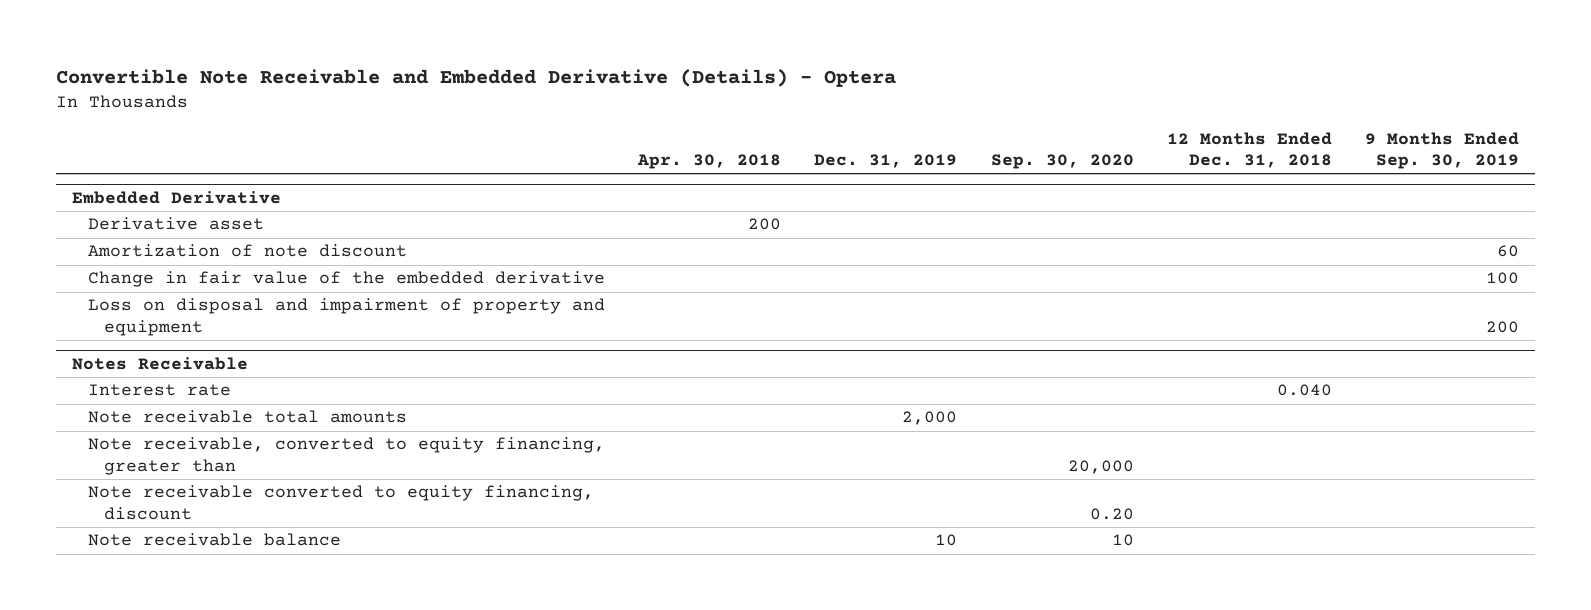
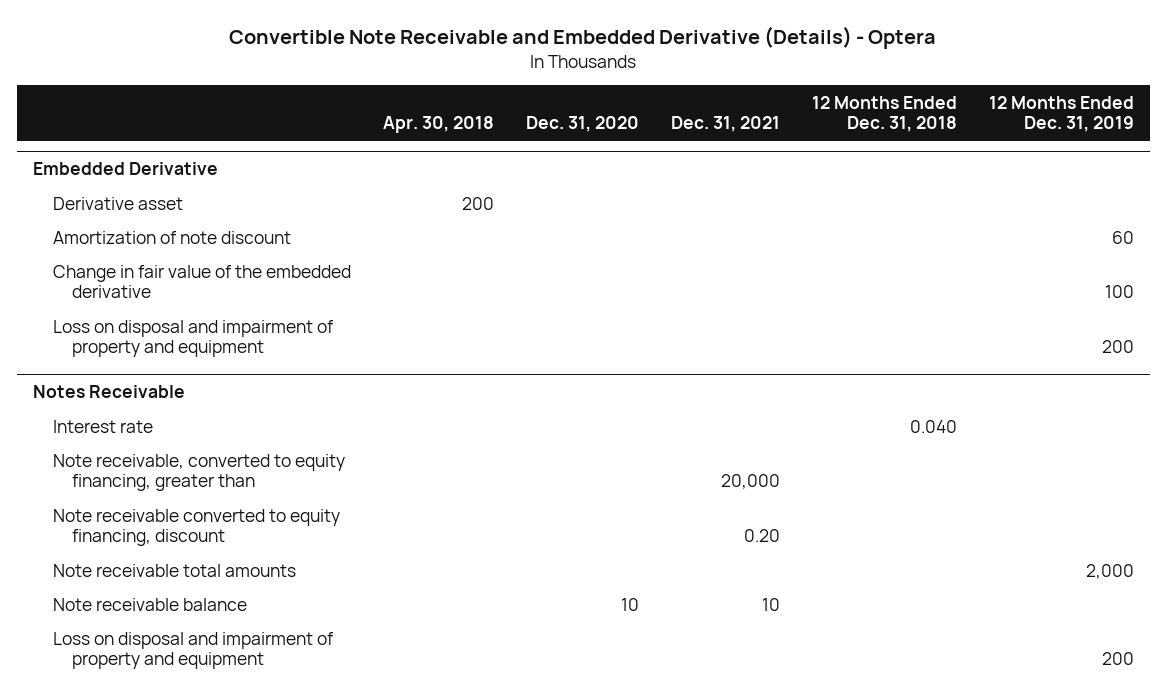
[814,154,958,169] Dec. 31, 2019 -> none
[990,154,1134,170] Sep. 30, 2020 -> none
[1364,131,1519,170] 9 Months Ended Sep. 30, 2019 -> none
none -> [525,116,639,133] Dec. 31, 2020
none -> [670,116,780,133] Dec. 31, 2021
none -> [988,95,1134,133] 12 Months Ended Dec. 31, 2019
[88,410,408,424] Note receivable total amounts -> [52,563,296,577] Note receivable total amounts
none -> [52,631,334,670] Loss on disposal and impairment of property and equipment

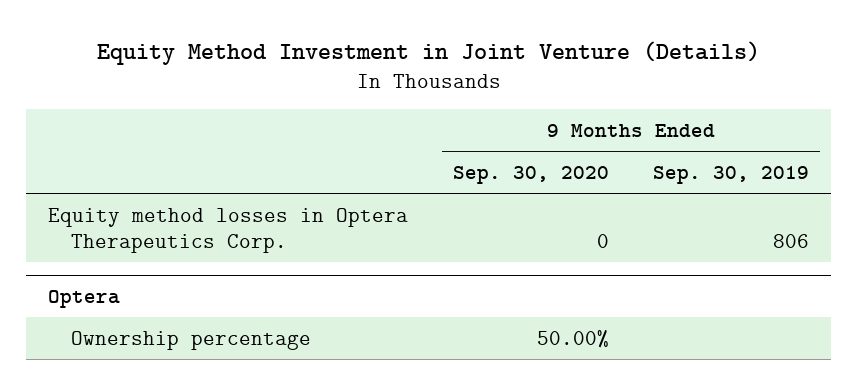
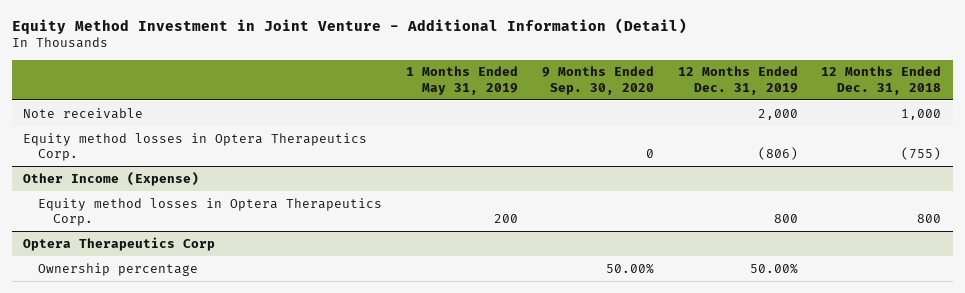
[96,41,760,66] Equity Method Investment in Joint Venture (Details) -> [11,17,687,34] Equity Method Investment in Joint Venture - Additional Information (Detail)
[653,165,810,184] Sep. 30, 2019 -> none
none -> [406,66,519,95] 1 Months Ended May 31, 2019
none -> [677,66,798,95] 12 Months Ended Dec. 31, 2019
none -> [821,66,942,95] 12 Months Ended Dec. 31, 2018
none -> [23,107,144,119] Note receivable
none -> [23,171,200,186] Other Income (Expense)
none -> [38,197,383,227] Equity method losses in Optera Therapeutics Corp.
[48,289,121,308] Optera -> [23,236,216,251] Optera Therapeutics Corp

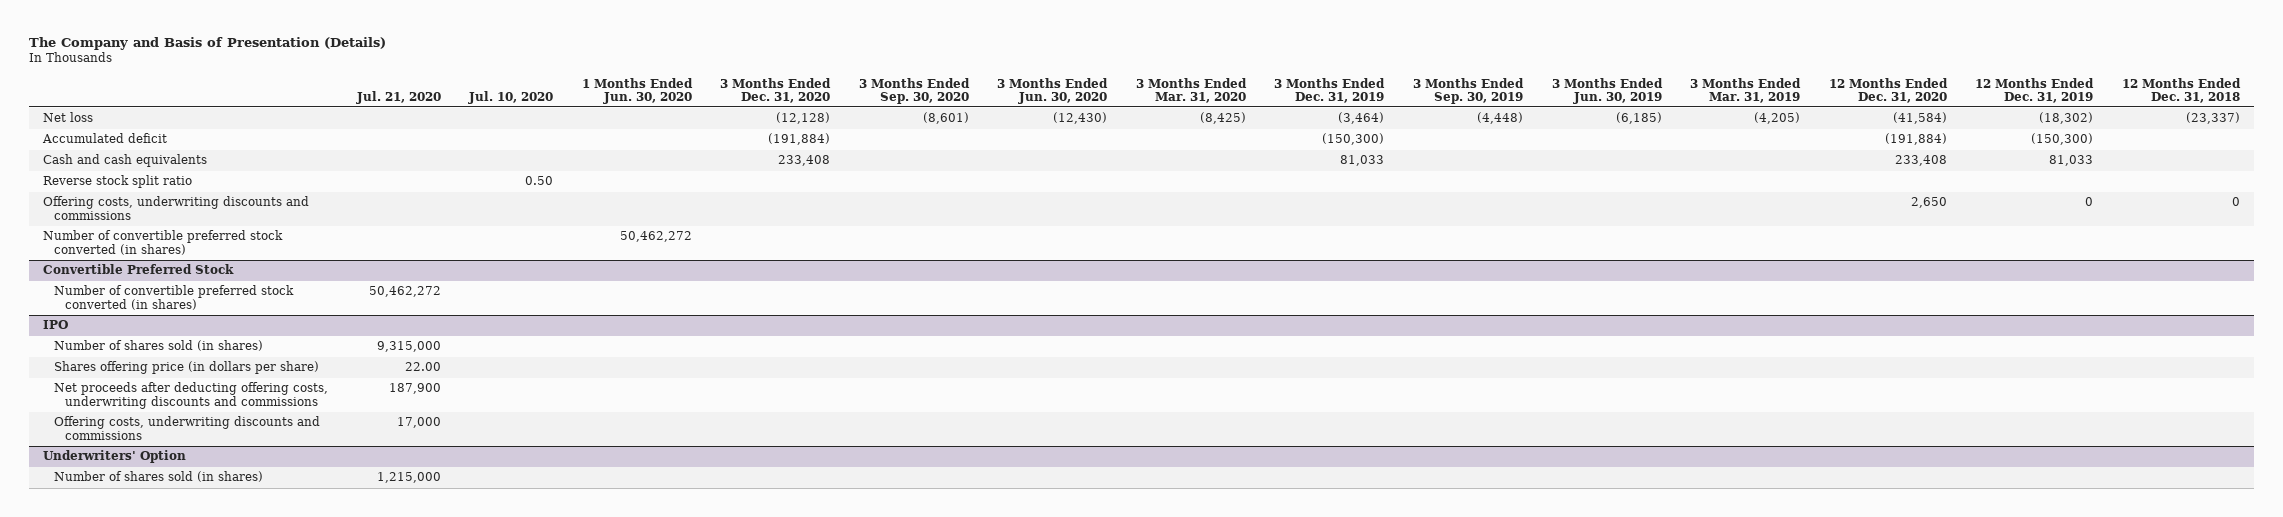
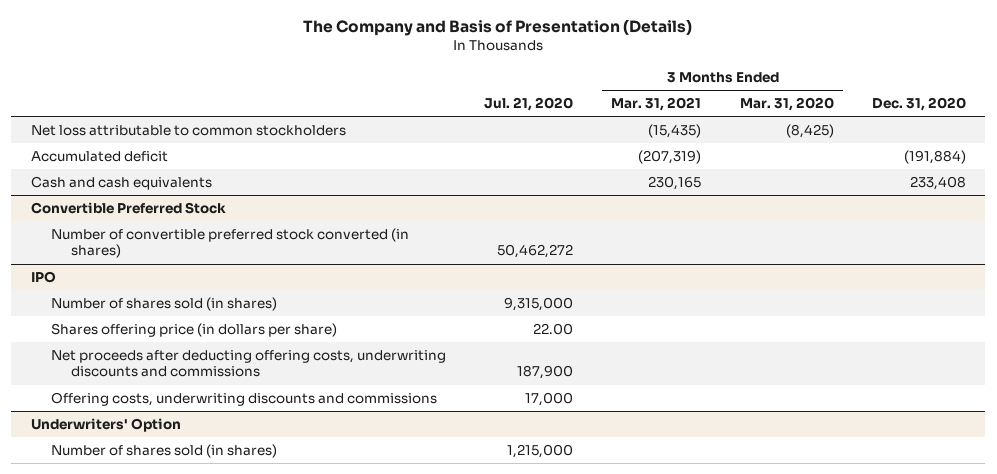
[468,90,554,104] Jul. 10, 2020 -> none
[581,77,693,104] 1 Months Ended Jun. 30, 2020 -> none
[720,77,832,103] 3 Months Ended Dec. 31, 2020 -> none
[858,77,970,104] 3 Months Ended Sep. 30, 2020 -> none
[997,77,1109,104] 3 Months Ended Jun. 30, 2020 -> none
[1274,77,1386,103] 3 Months Ended Dec. 31, 2019 -> none
[1412,77,1524,104] 3 Months Ended Sep. 30, 2019 -> none
[1551,77,1663,104] 3 Months Ended Jun. 30, 2019 -> none
[1690,77,1802,103] 3 Months Ended Mar. 31, 2019 -> none
[1828,77,1948,103] 12 Months Ended Dec. 31, 2020 -> none
[1975,77,2095,103] 12 Months Ended Dec. 31, 2019 -> none
[2121,77,2241,103] 12 Months Ended Dec. 31, 2018 -> none
none -> [611,97,702,112] Mar. 31, 2021
none -> [872,97,967,112] Dec. 31, 2020
[43,112,94,123] Net loss -> [30,125,346,137] Net loss attributable to common stockholders
[43,175,193,189] Reverse stock split ratio -> none
[43,196,310,220] Offering costs, underwriting discounts and commissions -> none
[43,230,284,255] Number of convertible preferred stock converted (in shares) -> none

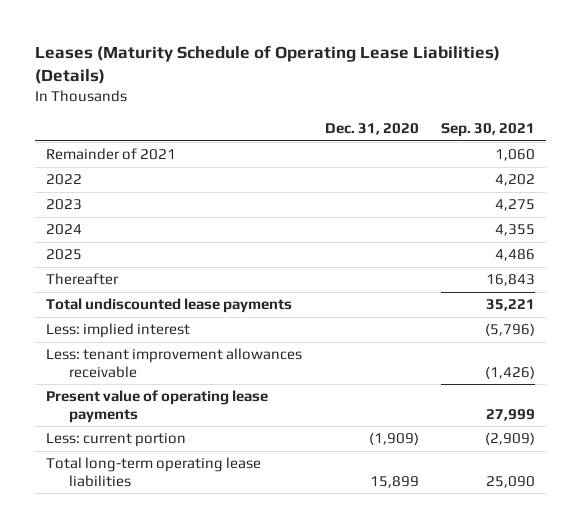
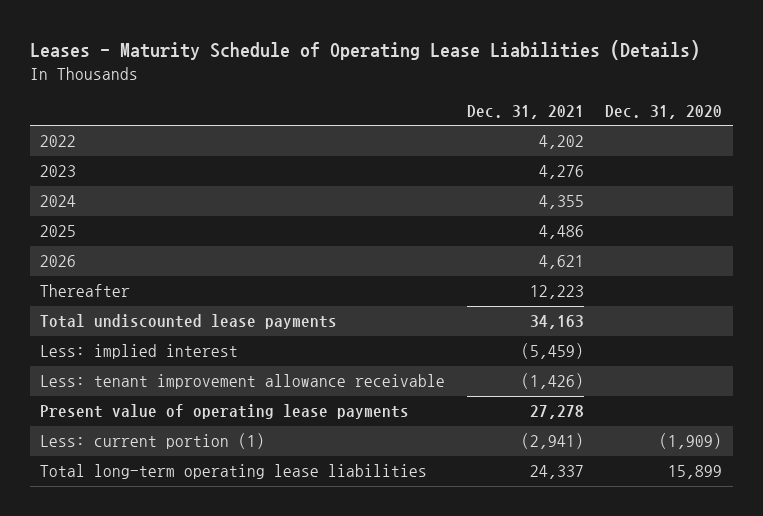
[35,45,501,85] Leases (Maturity Schedule of Operating Lease Liabilities) (Details) -> [29,39,700,60] Leases - Maturity Schedule of Operating Lease Liabilities (Details)
[440,123,535,138] Sep. 30, 2021 -> none
none -> [466,104,584,119] Dec. 31, 2021
[46,148,177,161] Remainder of 2021 -> none
none -> [40,255,77,268] 2026
[46,348,303,378] Less: tenant improvement allowances receivable -> [40,374,446,390] Less: tenant improvement allowance receivable
[46,433,187,448] Less: current portion -> [40,433,266,450] Less: current portion (1)

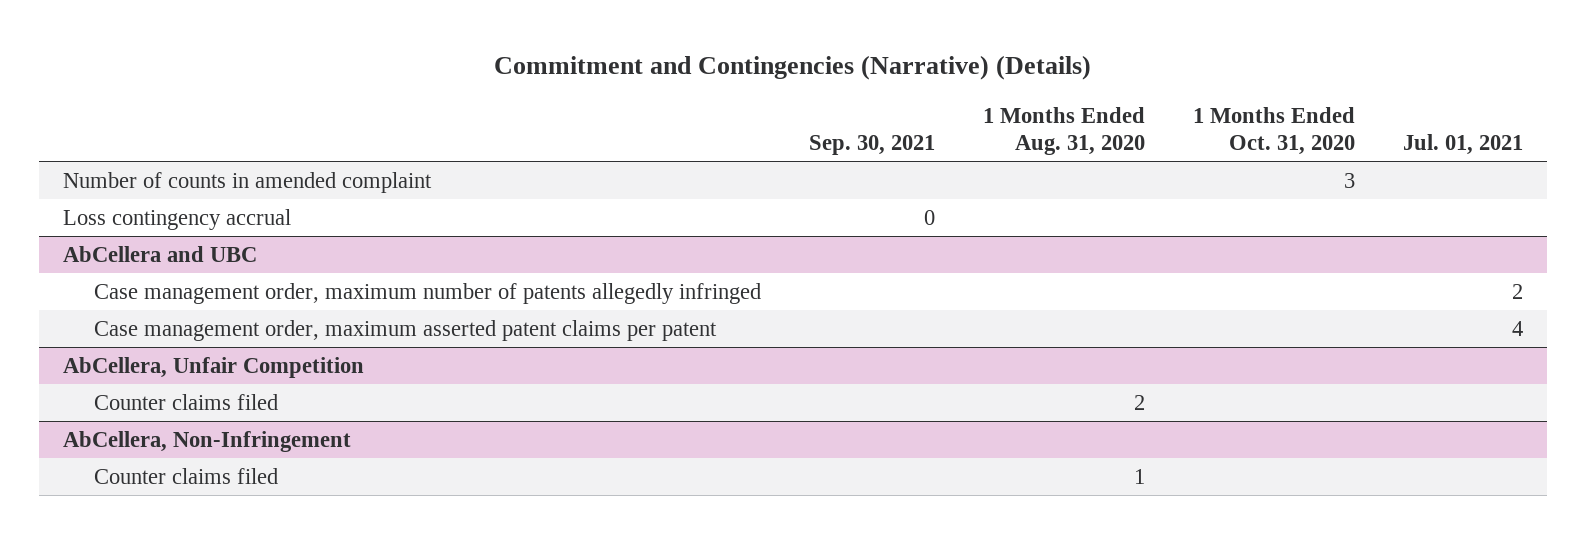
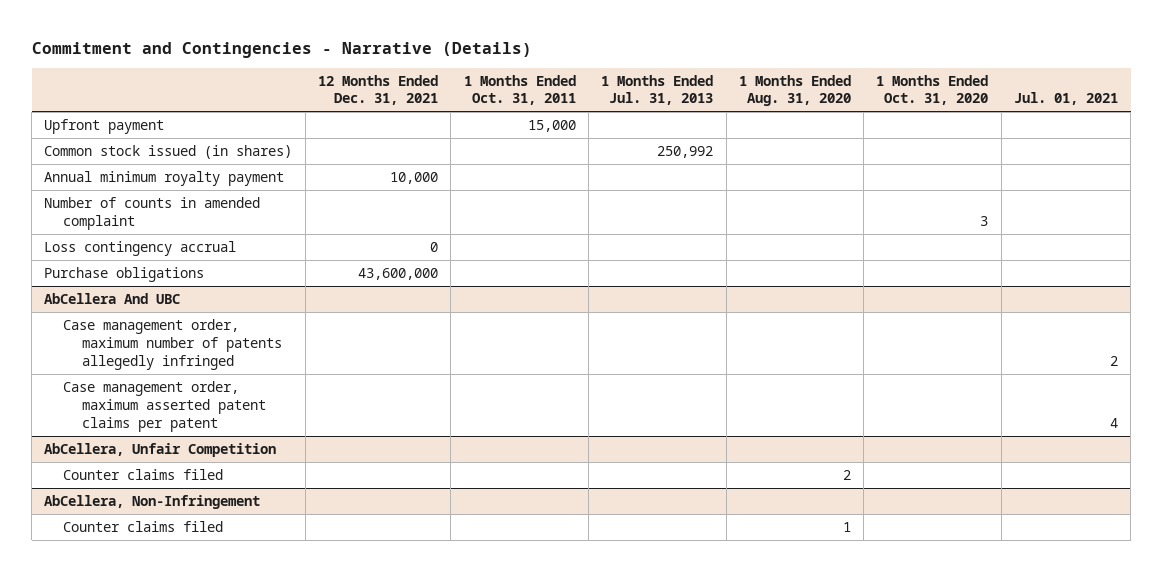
[493,55,1091,81] Commitment and Contingencies (Narrative) (Details) -> [31,41,532,58] Commitment and Contingencies - Narrative (Details)
[808,135,935,156] Sep. 30, 2021 -> none
none -> [318,74,439,106] 12 Months Ended Dec. 31, 2021
none -> [463,74,576,106] 1 Months Ended Oct. 31, 2011
none -> [601,74,714,106] 1 Months Ended Jul. 31, 2013
none -> [44,119,165,135] Upfront payment
none -> [44,145,293,160] Common stock issued (in shares)
none -> [44,171,285,187] Annual minimum royalty payment
none -> [44,267,205,283] Purchase obligations
[63,245,258,262] AbCellera and UBC -> [44,293,181,305] AbCellera And UBC

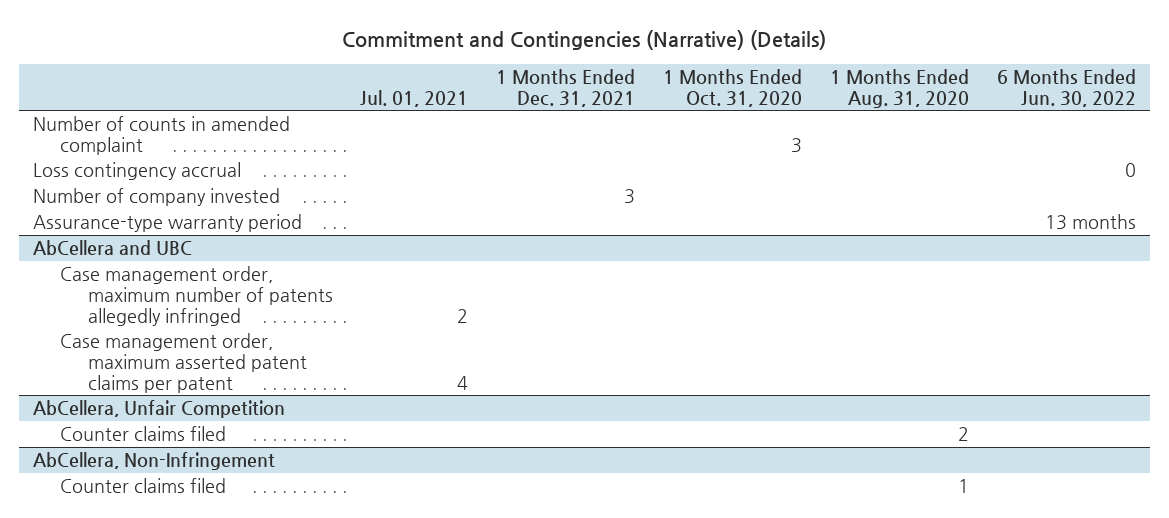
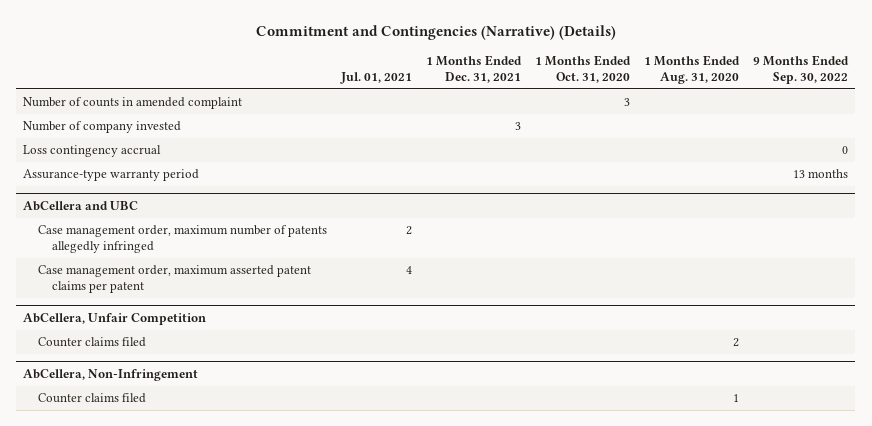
[996,68,1136,107] 6 Months Ended Jun. 30, 2022 -> none
none -> [753,55,850,84] 9 Months Ended Sep. 30, 2022
[33,161,242,180] Loss contingency accrual -> [23,145,162,158] Loss contingency accrual

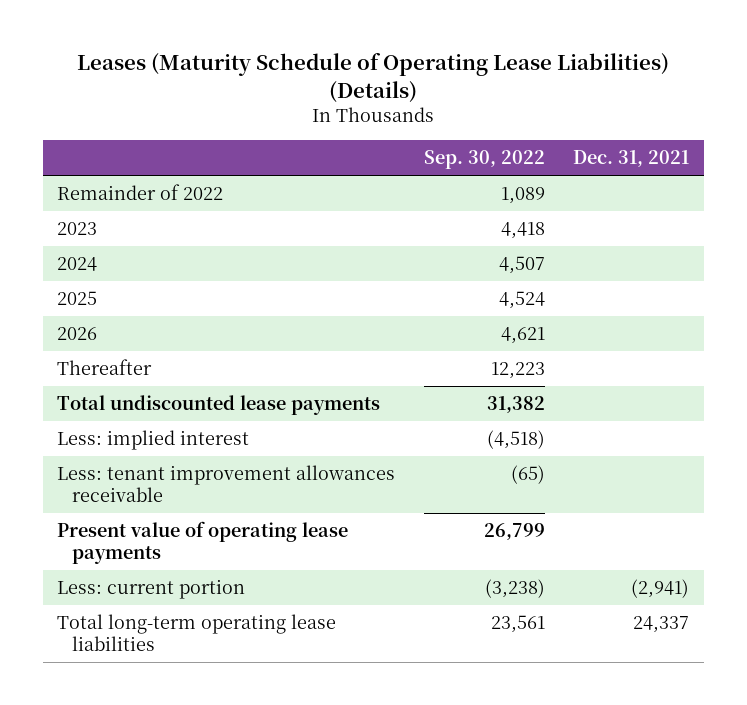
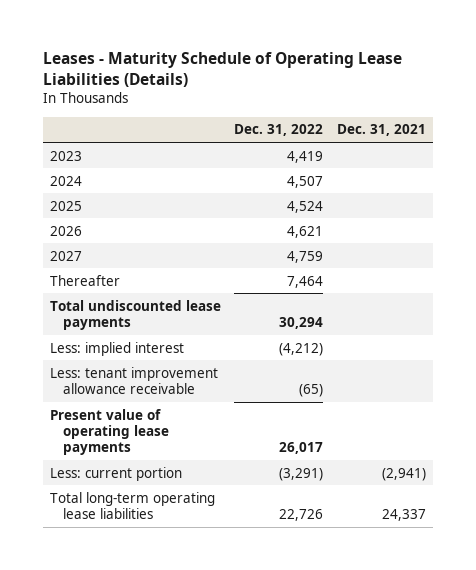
[77,53,670,104] Leases (Maturity Schedule of Operating Lease Liabilities) (Details) -> [42,51,402,87] Leases - Maturity Schedule of Operating Lease Liabilities (Details)
[423,150,545,170] Sep. 30, 2022 -> none
none -> [234,124,324,137] Dec. 31, 2022
[57,184,224,201] Remainder of 2022 -> none
none -> [49,250,82,261] 2027
[57,465,396,503] Less: tenant improvement allowances receivable -> [49,366,218,394] Less: tenant improvement allowance receivable

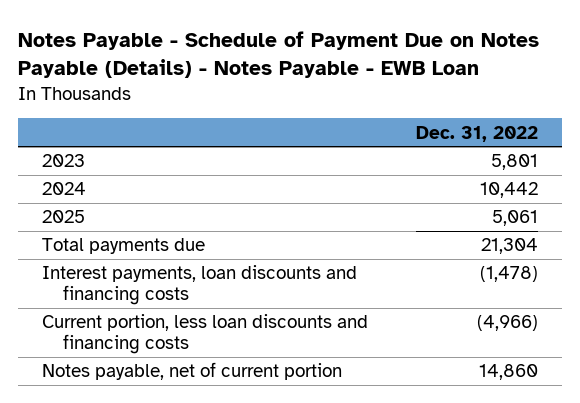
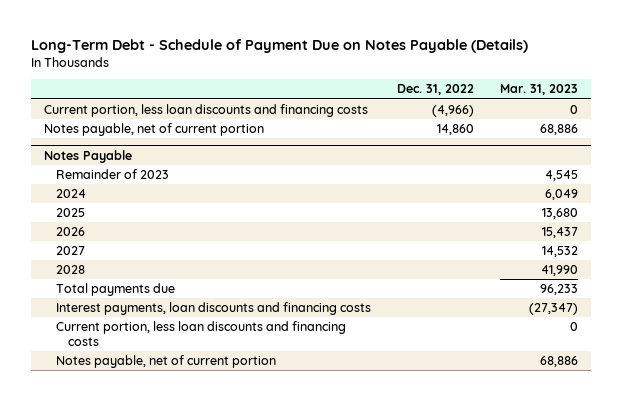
[18,30,540,79] Notes Payable - Schedule of Payment Due on Notes Payable (Details) - Notes Payable - EWB Loan -> [30,38,528,53] Long-Term Debt - Schedule of Payment Due on Notes Payable (Details)
none -> [500,84,579,96] Mar. 31, 2023
[42,154,86,168] 2023 -> none
[42,182,87,196] 2024 -> none
[42,210,86,224] 2025 -> none
[42,238,206,255] Total payments due -> none
[42,265,358,306] Interest payments, loan discounts and financing costs -> none
none -> [43,149,132,163] Notes Payable
none -> [56,169,170,180] Remainder of 2023
none -> [56,189,87,199] 2024
none -> [56,208,86,218] 2025
none -> [56,227,86,237] 2026
none -> [56,246,86,256] 2027
none -> [56,265,86,275] 2028
none -> [56,283,176,297] Total payments due
none -> [56,302,372,316] Interest payments, loan discounts and financing costs
none -> [56,321,347,347] Current portion, less loan discounts and financing costs
none -> [56,355,277,369] Notes payable, net of current portion

